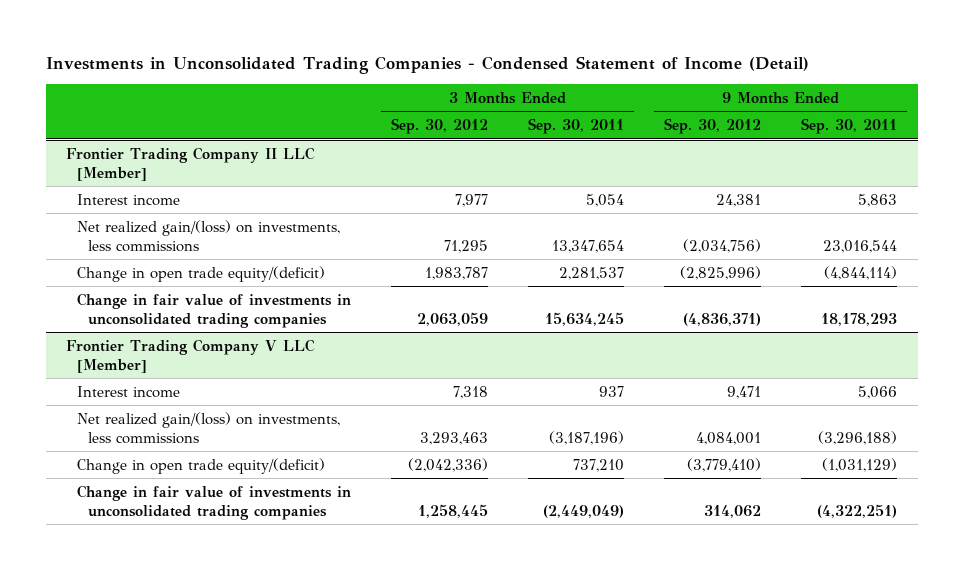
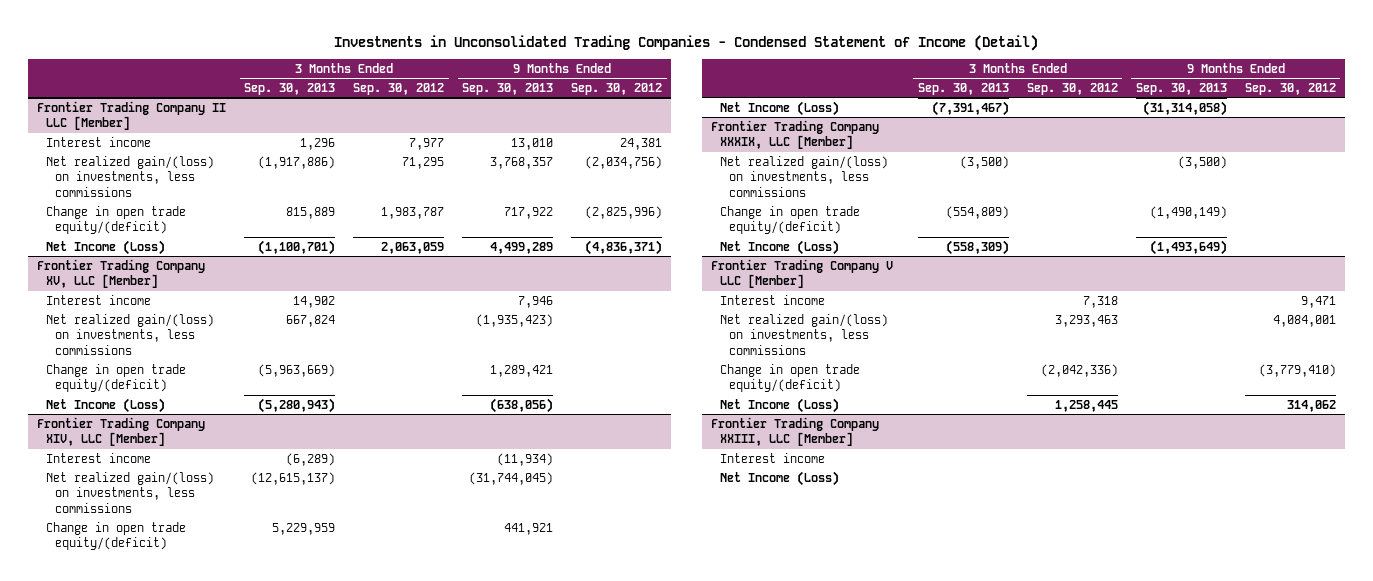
[528,118,625,135] Sep. 30, 2011 -> none
[801,118,898,135] Sep. 30, 2011 -> none
none -> [244,82,336,95] Sep. 30, 2013
none -> [462,82,554,95] Sep. 30, 2013
[77,292,352,328] Change in fair value of investments in unconsolidated trading companies -> [46,239,166,255] Net Income (Loss)
none -> [37,258,206,289] Frontier Trading Company XV, LLC [Member]
none -> [46,294,152,305] Interest income
none -> [46,313,215,355] Net realized gain/(loss) on investments, less commissions
none -> [46,363,187,393] Change in open trade equity/(deficit)
none -> [46,397,166,413] Net Income (Loss)
none -> [37,416,206,447] Frontier Trading Company XIV, LLC [Member]
none -> [46,452,152,463] Interest income
none -> [46,471,215,513] Net realized gain/(loss) on investments, less commissions
none -> [46,521,187,551] Change in open trade equity/(deficit)
none -> [719,100,839,116] Net Income (Loss)
none -> [710,119,879,150] Frontier Trading Company XXXIX, LLC [Member]
none -> [719,155,888,197] Net realized gain/(loss) on investments, less commissions
none -> [719,205,860,235] Change in open trade equity/(deficit)
none -> [719,239,839,255] Net Income (Loss)
[77,484,352,520] Change in fair value of investments in unconsolidated trading companies -> [719,397,839,413] Net Income (Loss)
none -> [710,416,879,447] Frontier Trading Company XXIII, LLC [Member]
none -> [719,452,825,463] Interest income
none -> [719,470,839,486] Net Income (Loss)

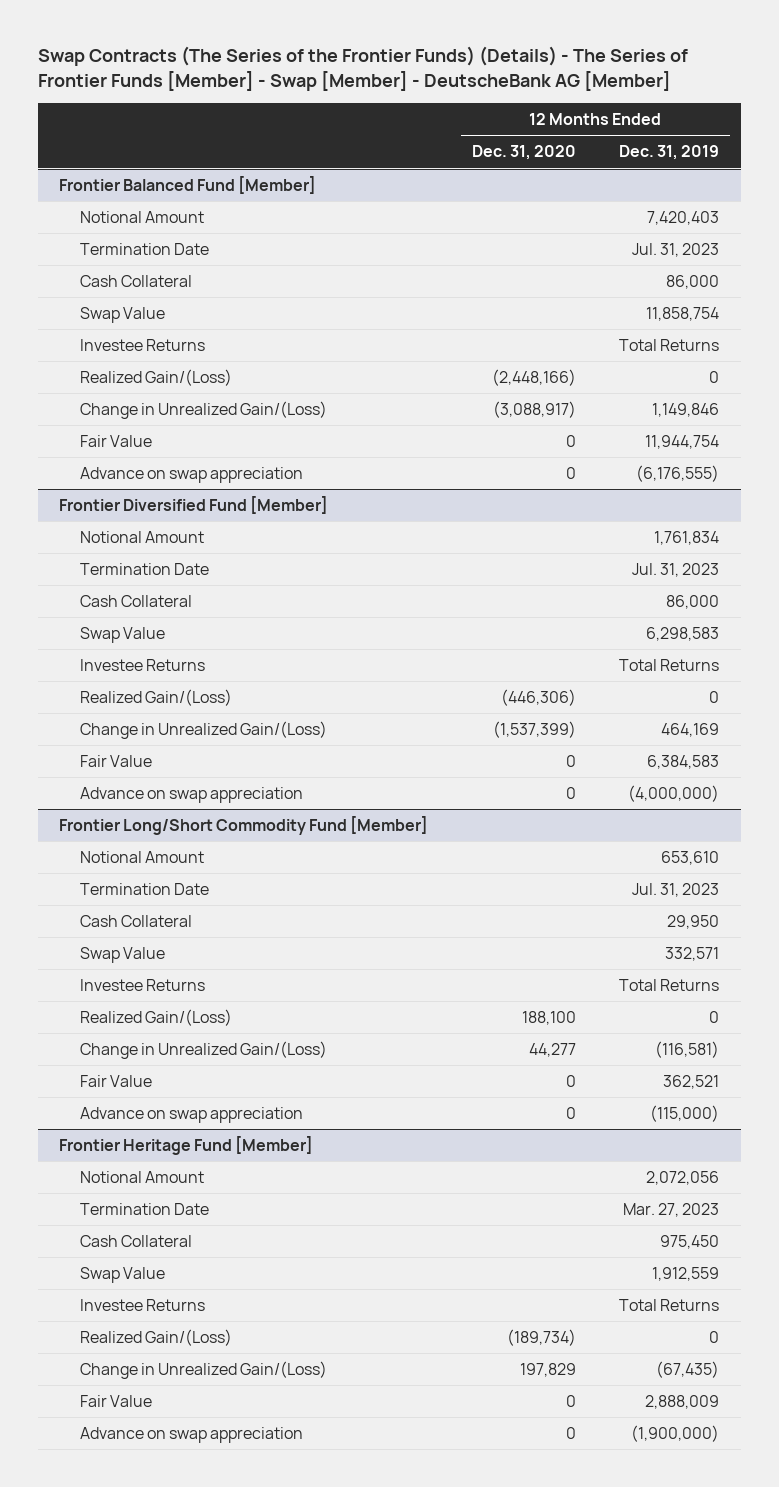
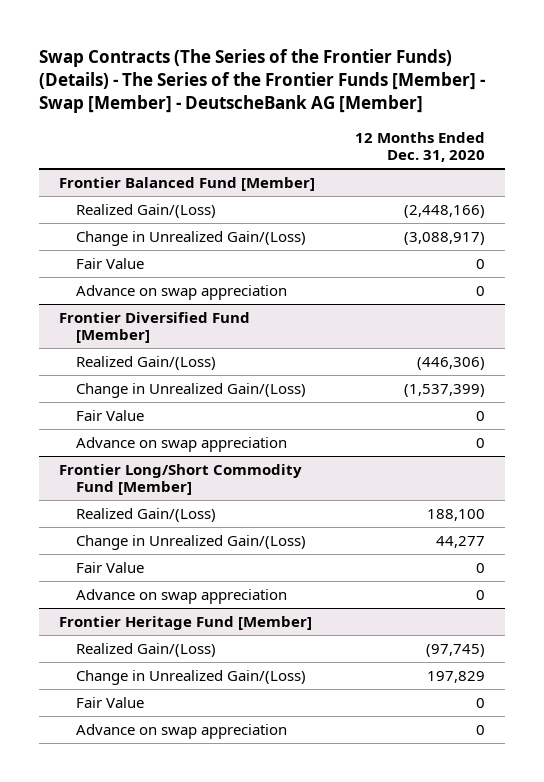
[37,46,688,91] Swap Contracts (The Series of the Frontier Funds) (Details) - The Series of Frontier Funds [Member] - Swap [Member] - DeutscheBank AG [Member] -> [39,48,486,114] Swap Contracts (The Series of the Frontier Funds) (Details) - The Series of the Frontier Funds [Member] - Swap [Member] - DeutscheBank AG [Member]
[619,145,720,161] Dec. 31, 2019 -> none
[79,211,204,224] Notional Amount -> none
[79,243,209,256] Termination Date -> none
[79,275,192,288] Cash Collateral -> none
[79,307,165,324] Swap Value -> none
[79,339,205,352] Investee Returns -> none
[79,531,204,544] Notional Amount -> none
[79,563,209,576] Termination Date -> none
[79,595,192,608] Cash Collateral -> none
[79,627,165,644] Swap Value -> none
[79,659,205,672] Investee Returns -> none
[79,851,204,864] Notional Amount -> none
[79,883,209,896] Termination Date -> none
[79,915,192,928] Cash Collateral -> none
[79,947,165,964] Swap Value -> none
[79,979,205,992] Investee Returns -> none
[79,1171,204,1184] Notional Amount -> none
[79,1203,209,1216] Termination Date -> none
[79,1235,192,1248] Cash Collateral -> none
[79,1267,165,1284] Swap Value -> none
[79,1299,205,1312] Investee Returns -> none
[506,1329,576,1347] (189,734) -> [425,643,485,657] (97,745)

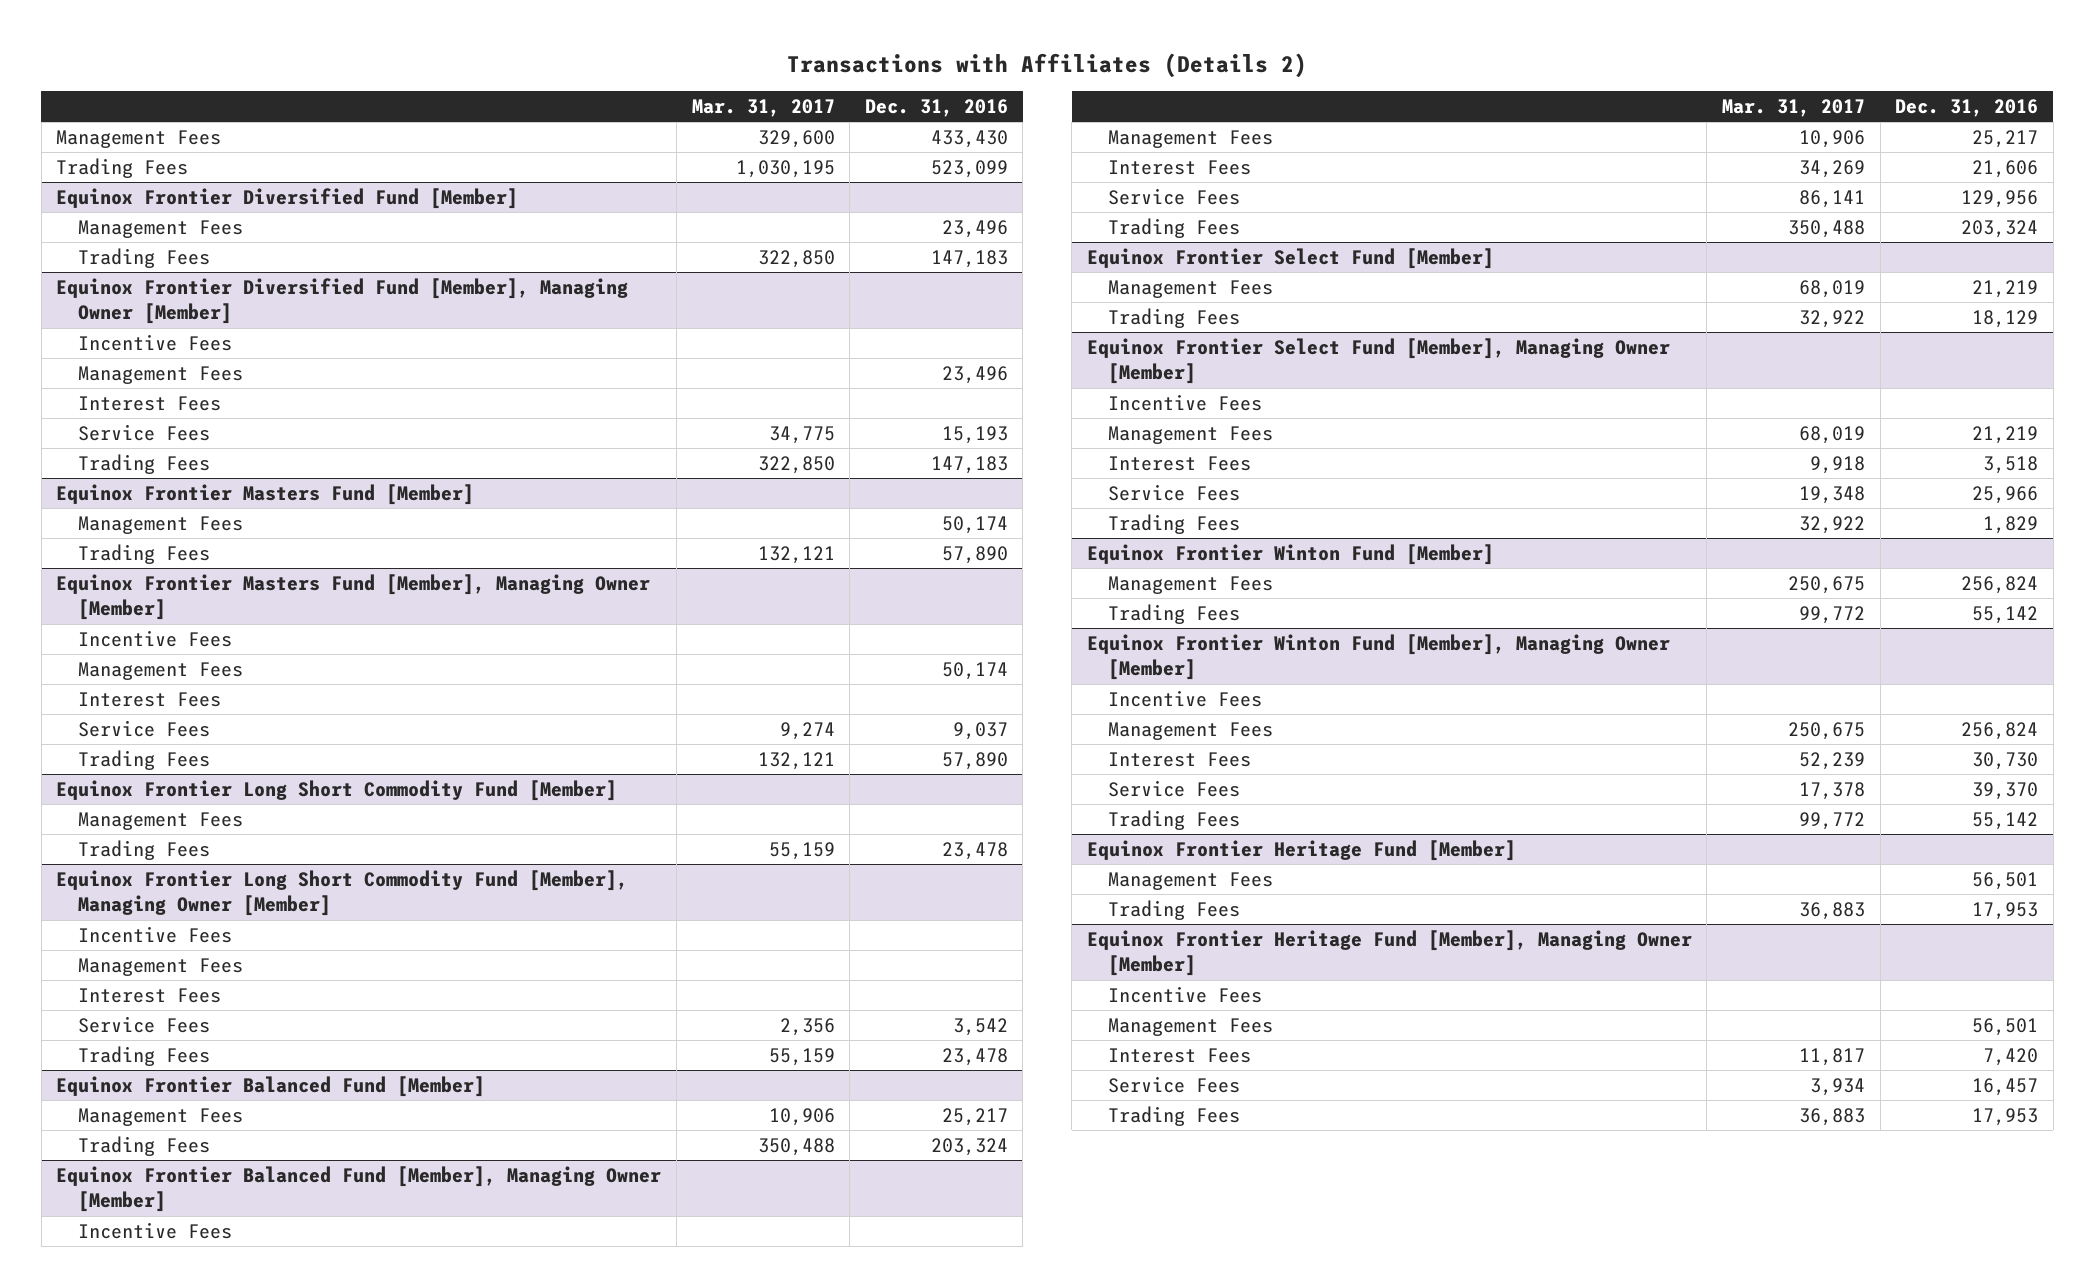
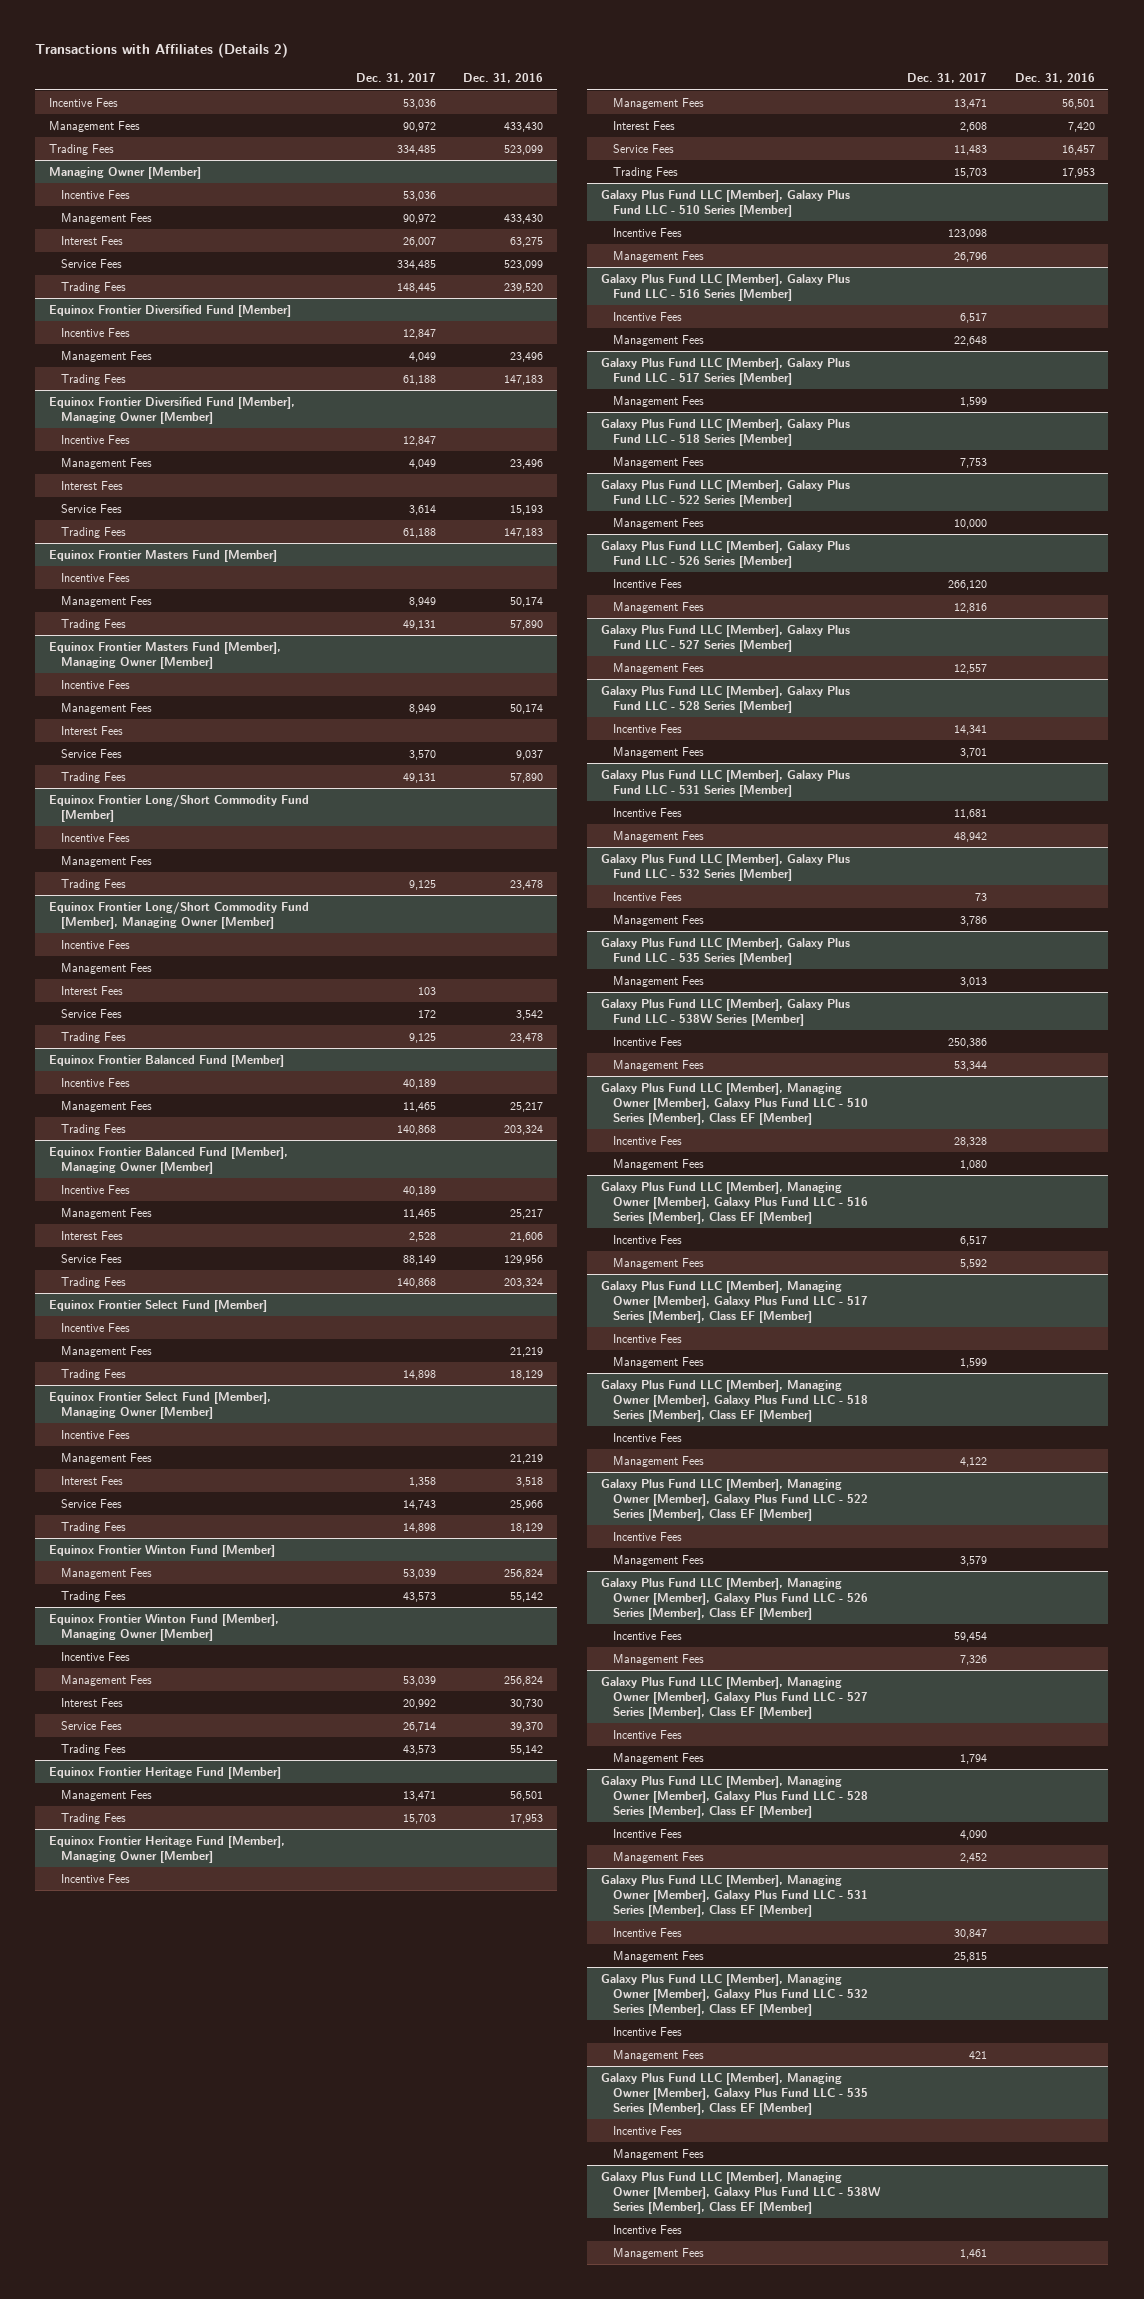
[691,99,835,118] Mar. 31, 2017 -> none
none -> [355,73,436,84] Dec. 31, 2017
none -> [49,97,119,107] Incentive Fees
none -> [49,166,202,179] Managing Owner [Member]
none -> [61,189,131,199] Incentive Fees
none -> [61,212,153,224] Management Fees
none -> [61,235,124,245] Interest Fees
none -> [61,258,123,268] Service Fees
none -> [61,281,127,293] Trading Fees
none -> [61,327,131,337] Incentive Fees
none -> [61,572,131,582] Incentive Fees
[56,780,618,802] Equinox Frontier Long Short Commodity Fund [Member] -> [49,794,310,822] Equinox Frontier Long/Short Commodity Fund [Member]
none -> [61,832,131,842] Incentive Fees
[56,870,629,917] Equinox Frontier Long Short Commodity Fund [Member], Managing Owner [Member] -> [49,901,310,929] Equinox Frontier Long/Short Commodity Fund [Member], Managing Owner [Member]
none -> [61,1077,131,1087] Incentive Fees
none -> [61,1322,131,1332] Incentive Fees
[1983,516,2039,535] 1,829 -> [510,1522,544,1533] 18,129
none -> [600,189,850,217] Galaxy Plus Fund LLC [Member], Galaxy Plus Fund LLC - 510 Series [Member]
none -> [613,227,683,237] Incentive Fees
none -> [613,250,705,262] Management Fees
none -> [600,273,850,301] Galaxy Plus Fund LLC [Member], Galaxy Plus Fund LLC - 516 Series [Member]
none -> [613,311,683,321] Incentive Fees
none -> [613,334,705,346] Management Fees
none -> [600,357,850,385] Galaxy Plus Fund LLC [Member], Galaxy Plus Fund LLC - 517 Series [Member]
none -> [613,395,705,407] Management Fees
none -> [600,418,850,446] Galaxy Plus Fund LLC [Member], Galaxy Plus Fund LLC - 518 Series [Member]
none -> [613,456,705,468] Management Fees
none -> [600,479,850,507] Galaxy Plus Fund LLC [Member], Galaxy Plus Fund LLC - 522 Series [Member]
none -> [613,517,705,529] Management Fees
none -> [600,540,850,568] Galaxy Plus Fund LLC [Member], Galaxy Plus Fund LLC - 526 Series [Member]
none -> [613,578,683,588] Incentive Fees
none -> [613,601,705,613] Management Fees
none -> [600,624,850,652] Galaxy Plus Fund LLC [Member], Galaxy Plus Fund LLC - 527 Series [Member]
none -> [613,662,705,674] Management Fees
none -> [600,685,850,713] Galaxy Plus Fund LLC [Member], Galaxy Plus Fund LLC - 528 Series [Member]
none -> [613,723,683,733] Incentive Fees
none -> [613,746,705,758] Management Fees
none -> [600,769,850,797] Galaxy Plus Fund LLC [Member], Galaxy Plus Fund LLC - 531 Series [Member]
none -> [613,807,683,817] Incentive Fees
none -> [613,830,705,842] Management Fees
none -> [600,853,850,881] Galaxy Plus Fund LLC [Member], Galaxy Plus Fund LLC - 532 Series [Member]
none -> [613,891,683,901] Incentive Fees
none -> [613,914,705,926] Management Fees
none -> [600,937,850,965] Galaxy Plus Fund LLC [Member], Galaxy Plus Fund LLC - 535 Series [Member]
none -> [613,975,705,987] Management Fees
none -> [600,998,850,1026] Galaxy Plus Fund LLC [Member], Galaxy Plus Fund LLC - 538W Series [Member]
none -> [613,1036,683,1046] Incentive Fees
none -> [613,1059,705,1071] Management Fees
none -> [600,1082,869,1125] Galaxy Plus Fund LLC [Member], Managing Owner [Member], Galaxy Plus Fund LLC - 510 Series [Member], Class EF [Member]
none -> [613,1135,683,1145] Incentive Fees
none -> [613,1158,705,1170] Management Fees
none -> [600,1181,869,1224] Galaxy Plus Fund LLC [Member], Managing Owner [Member], Galaxy Plus Fund LLC - 516 Series [Member], Class EF [Member]
none -> [613,1234,683,1244] Incentive Fees
none -> [613,1257,705,1269] Management Fees
none -> [600,1280,869,1323] Galaxy Plus Fund LLC [Member], Managing Owner [Member], Galaxy Plus Fund LLC - 517 Series [Member], Class EF [Member]
none -> [613,1333,683,1343] Incentive Fees
none -> [613,1356,705,1368] Management Fees
none -> [600,1379,869,1422] Galaxy Plus Fund LLC [Member], Managing Owner [Member], Galaxy Plus Fund LLC - 518 Series [Member], Class EF [Member]
none -> [613,1432,683,1442] Incentive Fees
none -> [613,1455,705,1467] Management Fees
none -> [600,1478,869,1521] Galaxy Plus Fund LLC [Member], Managing Owner [Member], Galaxy Plus Fund LLC - 522 Series [Member], Class EF [Member]
none -> [613,1531,683,1541] Incentive Fees
none -> [613,1554,705,1566] Management Fees
none -> [600,1577,869,1620] Galaxy Plus Fund LLC [Member], Managing Owner [Member], Galaxy Plus Fund LLC - 526 Series [Member], Class EF [Member]
none -> [613,1630,683,1640] Incentive Fees
none -> [613,1653,705,1665] Management Fees
none -> [600,1676,869,1719] Galaxy Plus Fund LLC [Member], Managing Owner [Member], Galaxy Plus Fund LLC - 527 Series [Member], Class EF [Member]
none -> [613,1729,683,1739] Incentive Fees
none -> [613,1752,705,1764] Management Fees
none -> [600,1775,869,1818] Galaxy Plus Fund LLC [Member], Managing Owner [Member], Galaxy Plus Fund LLC - 528 Series [Member], Class EF [Member]
none -> [613,1828,683,1838] Incentive Fees
none -> [613,1851,705,1863] Management Fees
none -> [600,1874,869,1917] Galaxy Plus Fund LLC [Member], Managing Owner [Member], Galaxy Plus Fund LLC - 531 Series [Member], Class EF [Member]
none -> [613,1927,683,1937] Incentive Fees
none -> [613,1950,705,1962] Management Fees
none -> [600,1973,869,2016] Galaxy Plus Fund LLC [Member], Managing Owner [Member], Galaxy Plus Fund LLC - 532 Series [Member], Class EF [Member]
none -> [613,2026,683,2036] Incentive Fees
none -> [613,2049,705,2061] Management Fees
none -> [600,2072,869,2115] Galaxy Plus Fund LLC [Member], Managing Owner [Member], Galaxy Plus Fund LLC - 535 Series [Member], Class EF [Member]
none -> [613,2125,683,2135] Incentive Fees
none -> [613,2148,705,2160] Management Fees
none -> [600,2171,882,2214] Galaxy Plus Fund LLC [Member], Managing Owner [Member], Galaxy Plus Fund LLC - 538W Series [Member], Class EF [Member]
none -> [613,2224,683,2234] Incentive Fees
none -> [613,2247,705,2259] Management Fees

